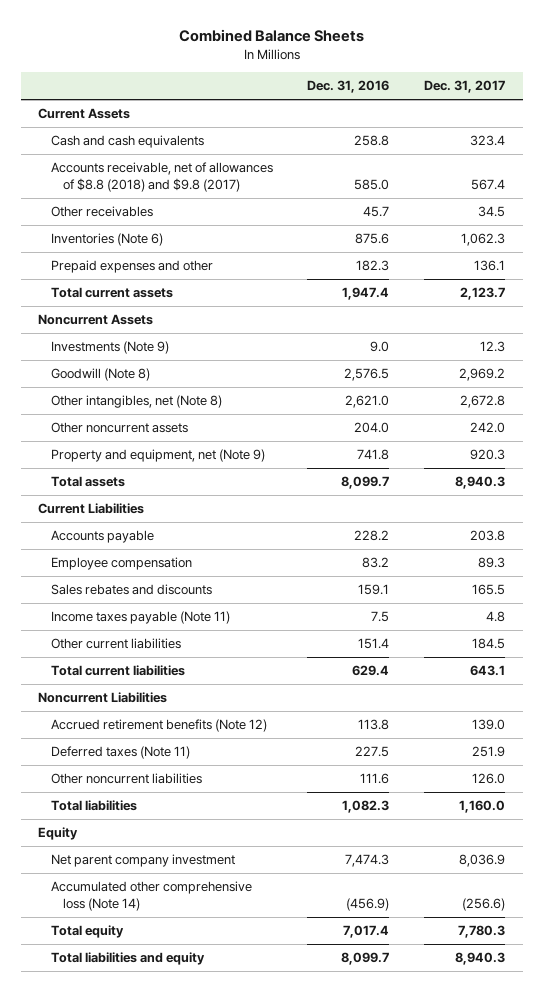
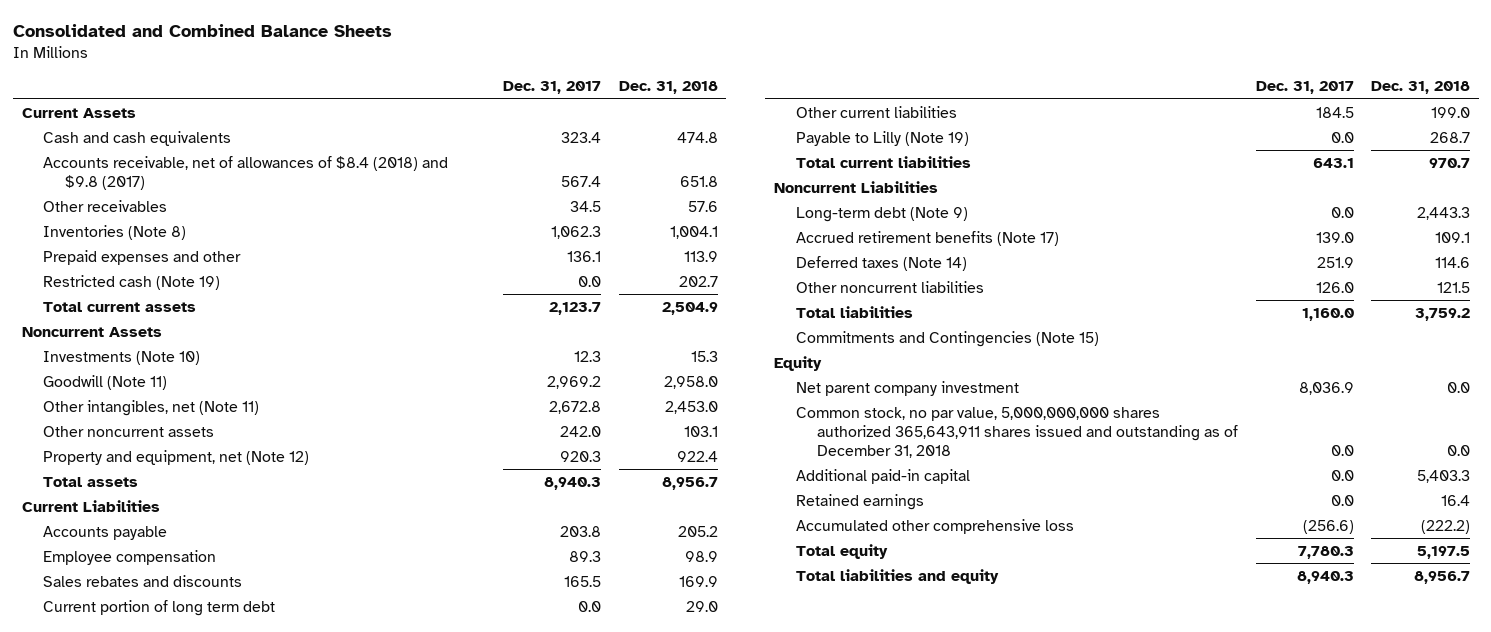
[178,29,364,43] Combined Balance Sheets -> [12,23,392,37] Consolidated and Combined Balance Sheets
[307,80,390,94] Dec. 31, 2016 -> none
none -> [618,81,718,95] Dec. 31, 2018
[50,162,273,193] Accounts receivable, net of allowances of $8.8 (2018) and $9.8 (2017) -> [43,155,449,190] Accounts receivable, net of allowances of $8.4 (2018) and $9.8 (2017)
[50,233,163,247] Inventories (Note 6) -> [43,224,187,240] Inventories (Note 8)
none -> [43,274,221,290] Restricted cash (Note 19)
[50,341,169,355] Investments (Note 9) -> [43,350,201,365] Investments (Note 10)
[50,368,150,382] Goodwill (Note 8) -> [43,374,168,390] Goodwill (Note 11)
[50,395,222,409] Other intangibles, net (Note 8) -> [43,399,260,416] Other intangibles, net (Note 11)
[50,449,265,463] Property and equipment, net (Note 9) -> [43,449,310,465] Property and equipment, net (Note 12)
[50,611,230,625] Income taxes payable (Note 11) -> none
none -> [43,599,276,616] Current portion of long term debt
none -> [795,130,969,146] Payable to Lilly (Note 19)
none -> [795,206,968,222] Long-term debt (Note 9)
[50,719,267,733] Accrued retirement benefits (Note 12) -> [795,230,1059,246] Accrued retirement benefits (Note 17)
[50,746,190,760] Deferred taxes (Note 11) -> [795,255,967,271] Deferred taxes (Note 14)
none -> [795,330,1099,347] Commitments and Contingencies (Note 15)
none -> [795,406,1239,458] Common stock, no par value, 5,000,000,000 shares authorized 365,643,911 shares issued and outstanding as of December 31, 2018
none -> [795,468,970,484] Additional paid-in capital
none -> [795,493,924,510] Retained earnings
[50,881,252,912] Accumulated other comprehensive loss (Note 14) -> [795,518,1074,534] Accumulated other comprehensive loss

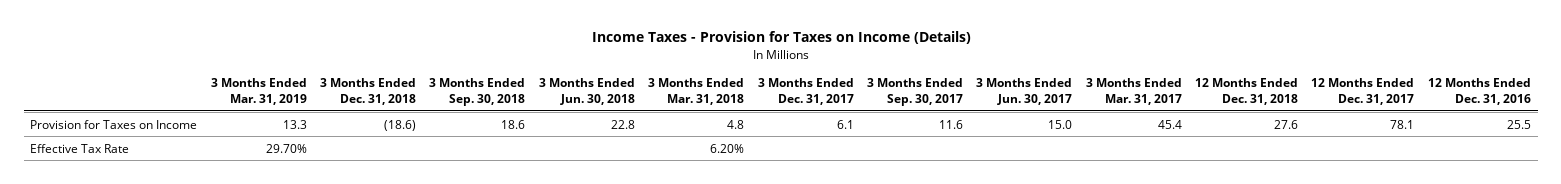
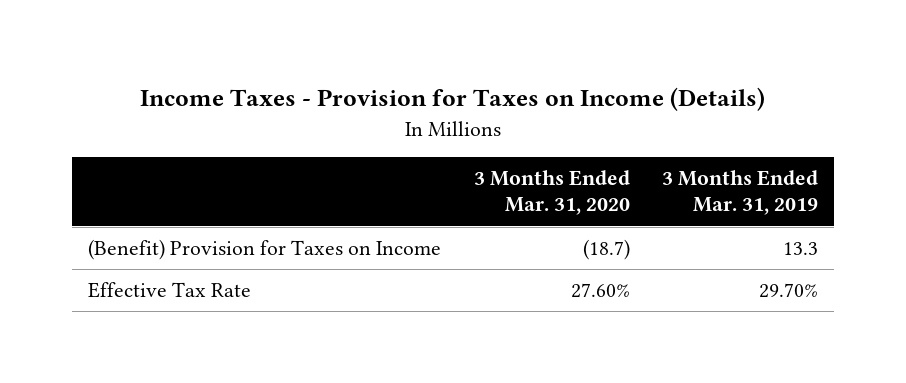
[319,78,416,106] 3 Months Ended Dec. 31, 2018 -> none
[429,78,526,107] 3 Months Ended Sep. 30, 2018 -> none
[538,78,635,106] 3 Months Ended Jun. 30, 2018 -> none
[648,78,745,106] 3 Months Ended Mar. 31, 2018 -> none
[757,78,854,106] 3 Months Ended Dec. 31, 2017 -> none
[866,78,963,107] 3 Months Ended Sep. 30, 2017 -> none
[976,78,1073,106] 3 Months Ended Jun. 30, 2017 -> none
[1085,78,1182,106] 3 Months Ended Mar. 31, 2017 -> none
[1195,78,1299,106] 12 Months Ended Dec. 31, 2018 -> none
[1311,78,1415,106] 12 Months Ended Dec. 31, 2017 -> none
[1427,78,1531,106] 12 Months Ended Dec. 31, 2016 -> none
none -> [473,170,630,216] 3 Months Ended Mar. 31, 2020
[30,119,198,129] Provision for Taxes on Income -> [88,239,442,261] (Benefit) Provision for Taxes on Income

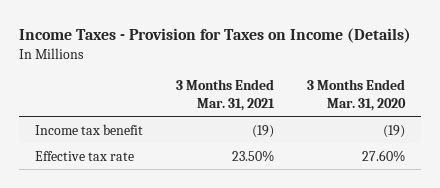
[661,170,818,216] 3 Months Ended Mar. 31, 2019 -> none
none -> [175,79,275,111] 3 Months Ended Mar. 31, 2021
[88,239,442,261] (Benefit) Provision for Taxes on Income -> [35,123,144,135] Income tax benefit
[582,239,630,261] (18.7) -> [382,124,405,138] (19)
[88,282,252,299] Effective Tax Rate -> [35,150,135,161] Effective tax rate

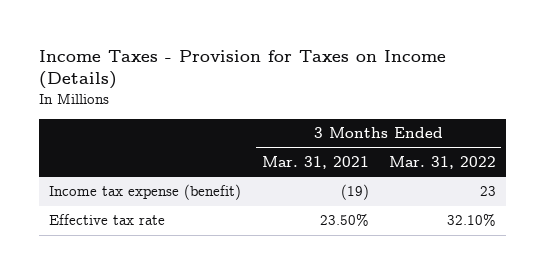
[306,79,406,111] 3 Months Ended Mar. 31, 2020 -> none
none -> [388,156,496,170] Mar. 31, 2022
[35,123,144,135] Income tax benefit -> [49,184,242,201] Income tax expense (benefit)

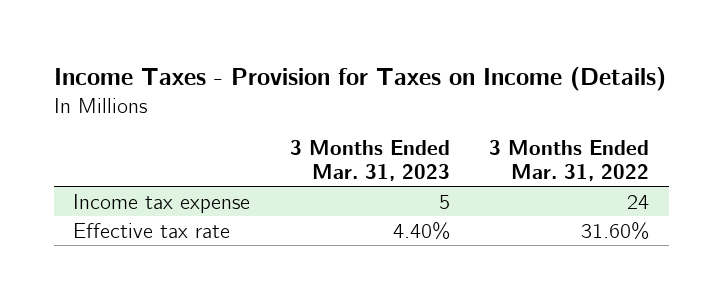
[261,156,369,170] Mar. 31, 2021 -> none
none -> [289,139,450,181] 3 Months Ended Mar. 31, 2023
[49,184,242,201] Income tax expense (benefit) -> [73,193,251,213] Income tax expense
[479,186,496,197] 23 -> [626,194,649,209] 24
[446,213,496,227] 32.10% -> [580,221,649,240] 31.60%

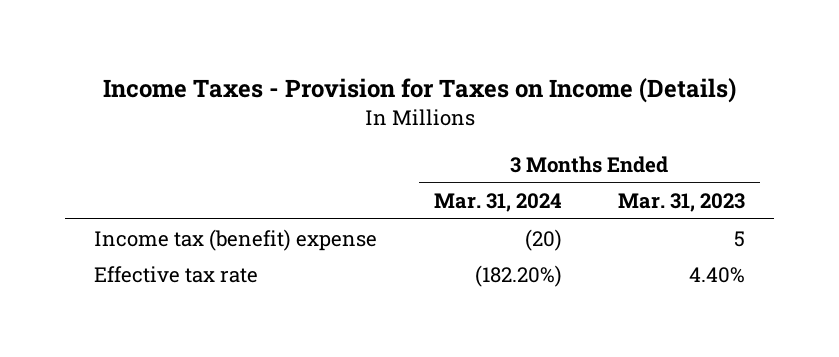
[488,139,649,181] 3 Months Ended Mar. 31, 2022 -> none
none -> [433,193,562,213] Mar. 31, 2024
[73,193,251,213] Income tax expense -> [93,228,377,251] Income tax (benefit) expense

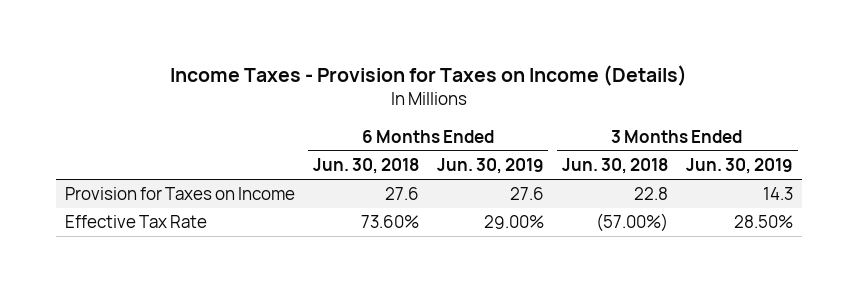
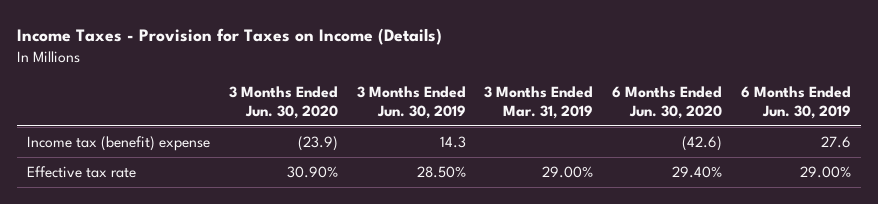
[312,158,419,175] Jun. 30, 2018 -> none
[561,158,668,175] Jun. 30, 2018 -> none
none -> [228,86,338,119] 3 Months Ended Jun. 30, 2020
none -> [484,86,594,119] 3 Months Ended Mar. 31, 2019
none -> [612,86,723,119] 6 Months Ended Jun. 30, 2020
[64,187,295,201] Provision for Taxes on Income -> [26,135,210,151] Income tax (benefit) expense
[64,215,207,229] Effective Tax Rate -> [26,165,136,178] Effective tax rate

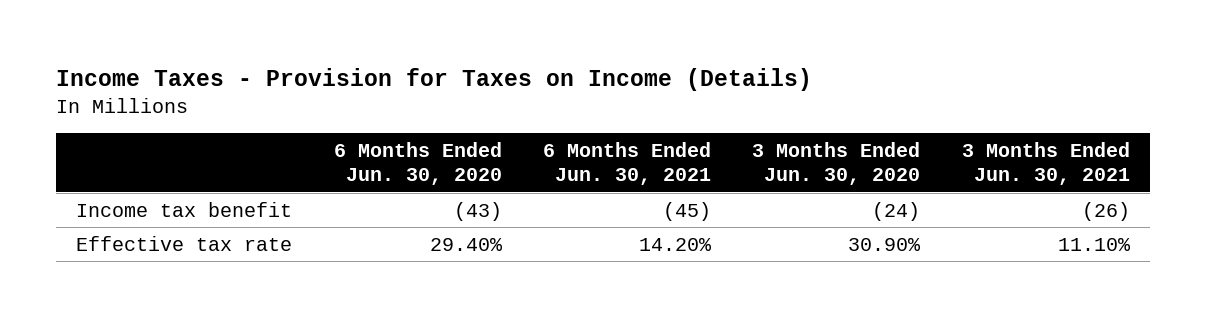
[356,86,466,119] 3 Months Ended Jun. 30, 2019 -> none
[484,86,594,119] 3 Months Ended Mar. 31, 2019 -> none
[741,86,852,119] 6 Months Ended Jun. 30, 2019 -> none
none -> [542,141,711,186] 6 Months Ended Jun. 30, 2021
none -> [961,141,1130,186] 3 Months Ended Jun. 30, 2021
[26,135,210,151] Income tax (benefit) expense -> [76,201,293,217] Income tax benefit
[297,135,338,151] (23.9) -> [872,201,921,221] (24)
[682,135,723,151] (42.6) -> [453,201,502,221] (43)

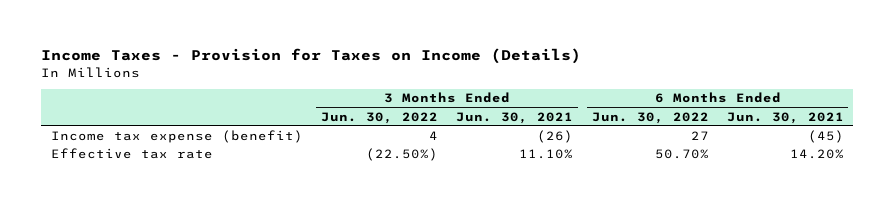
[333,141,502,186] 6 Months Ended Jun. 30, 2020 -> none
[752,141,921,186] 3 Months Ended Jun. 30, 2020 -> none
none -> [320,111,438,124] Jun. 30, 2022
none -> [591,111,709,124] Jun. 30, 2022
[76,201,293,217] Income tax benefit -> [50,130,303,144] Income tax expense (benefit)

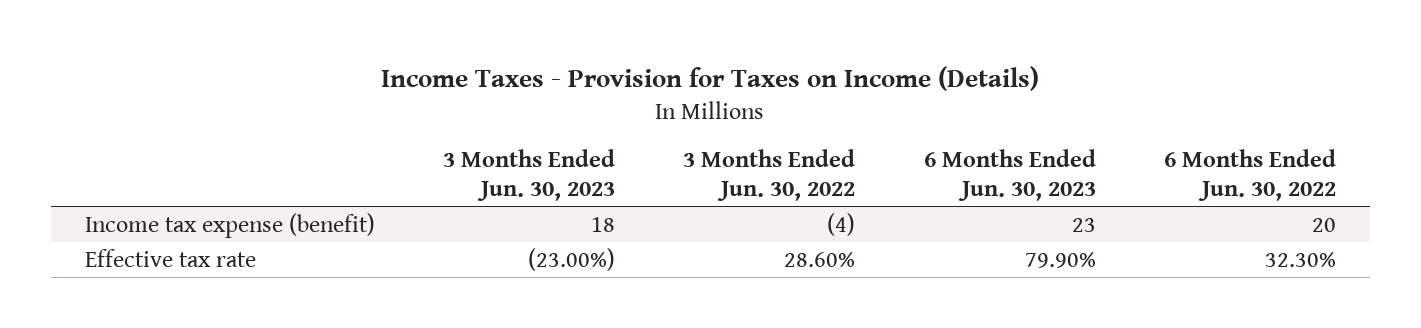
[456,111,574,124] Jun. 30, 2021 -> none
[726,111,844,124] Jun. 30, 2021 -> none
none -> [443,149,616,201] 3 Months Ended Jun. 30, 2023
none -> [923,149,1096,201] 6 Months Ended Jun. 30, 2023
[428,131,438,141] 4 -> [827,212,856,236] (4)
[690,131,709,141] 27 -> [1312,217,1337,232] 20
[365,148,438,162] (22.50%) -> [784,251,856,267] 28.60%
[654,149,709,160] 50.70% -> [1265,251,1337,267] 32.30%

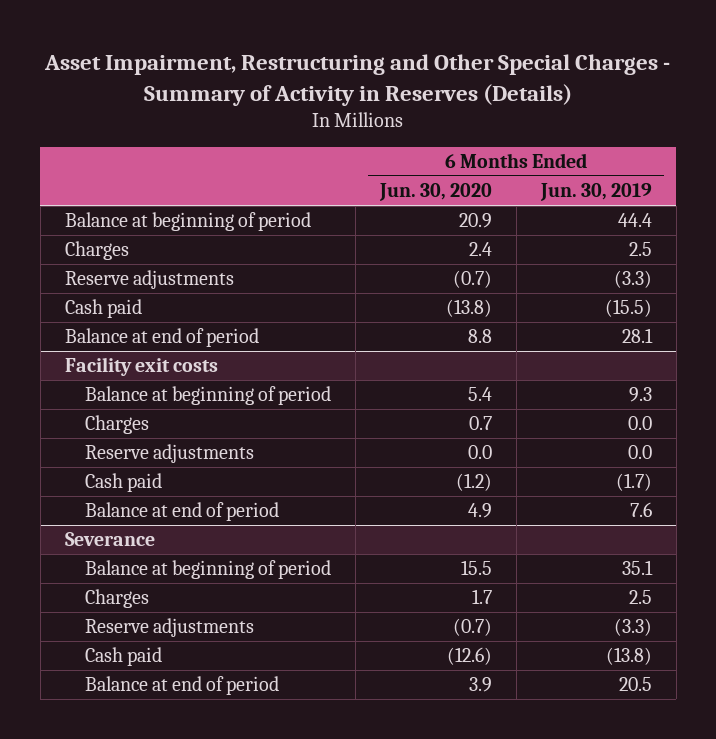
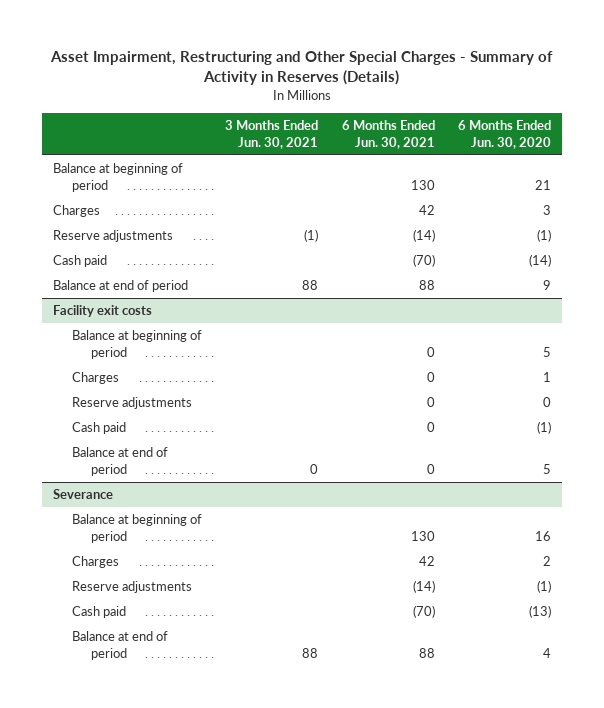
[539,183,652,202] Jun. 30, 2019 -> none
none -> [225,120,319,149] 3 Months Ended Jun. 30, 2021
none -> [341,120,435,149] 6 Months Ended Jun. 30, 2021
[458,213,492,229] 20.9 -> [534,180,551,191] 21
[468,242,492,257] 2.4 -> [542,205,551,216] 3
[452,270,492,289] (0.7) -> [536,229,551,243] (1)
[445,299,492,318] (13.8) -> [528,254,551,268] (14)
[467,329,492,344] 8.8 -> [542,280,551,291] 9
[467,387,492,402] 5.4 -> [542,347,551,358] 5
[468,416,492,431] 0.7 -> [542,372,551,383] 1
[467,445,492,460] 0.0 -> [542,397,551,408] 0
[455,473,492,492] (1.2) -> [536,421,551,435] (1)
[467,503,492,519] 4.9 -> [542,464,551,475] 5
[460,560,492,576] 15.5 -> [534,531,551,542] 16
[471,589,492,605] 1.7 -> [542,556,551,567] 2
[452,618,492,637] (0.7) -> [536,580,551,594] (1)
[446,647,492,666] (12.6) -> [528,605,551,619] (13)
[468,677,492,693] 3.9 -> [542,648,551,659] 4

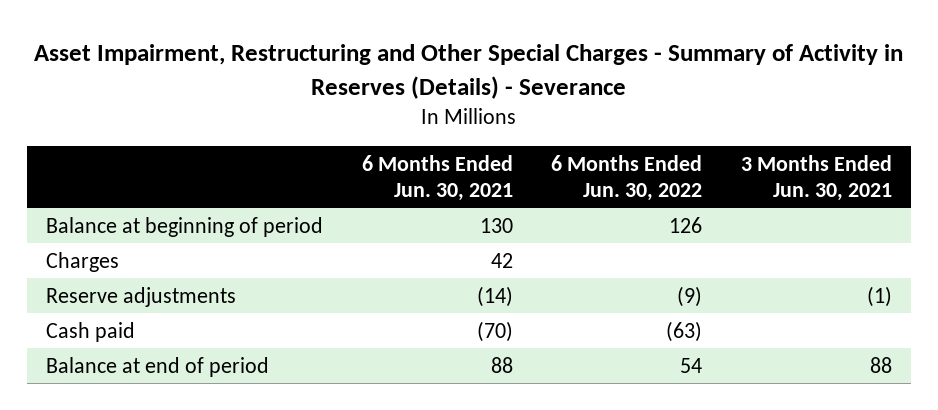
[50,50,554,86] Asset Impairment, Restructuring and Other Special Charges - Summary of Activity in Reserves (Details) -> [34,44,904,99] Asset Impairment, Restructuring and Other Special Charges - Summary of Activity in Reserves (Details) - Severance
[457,120,551,149] 6 Months Ended Jun. 30, 2020 -> none
none -> [551,154,703,201] 6 Months Ended Jun. 30, 2022
[53,305,153,318] Facility exit costs -> none
[72,330,203,360] Balance at beginning of period -> none
[72,372,120,385] Charges -> none
[72,397,193,410] Reserve adjustments -> none
[72,422,127,435] Cash paid -> none
[72,447,169,477] Balance at end of period -> none
[53,489,114,500] Severance -> none
[72,514,203,544] Balance at beginning of period -> none
[72,556,120,569] Charges -> none
[72,581,193,594] Reserve adjustments -> none
[72,606,127,619] Cash paid -> none
[72,631,169,661] Balance at end of period -> none

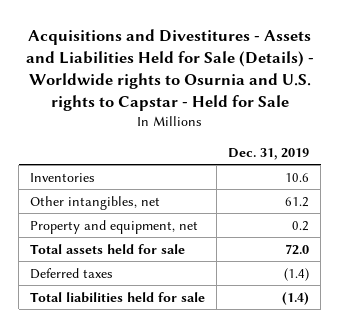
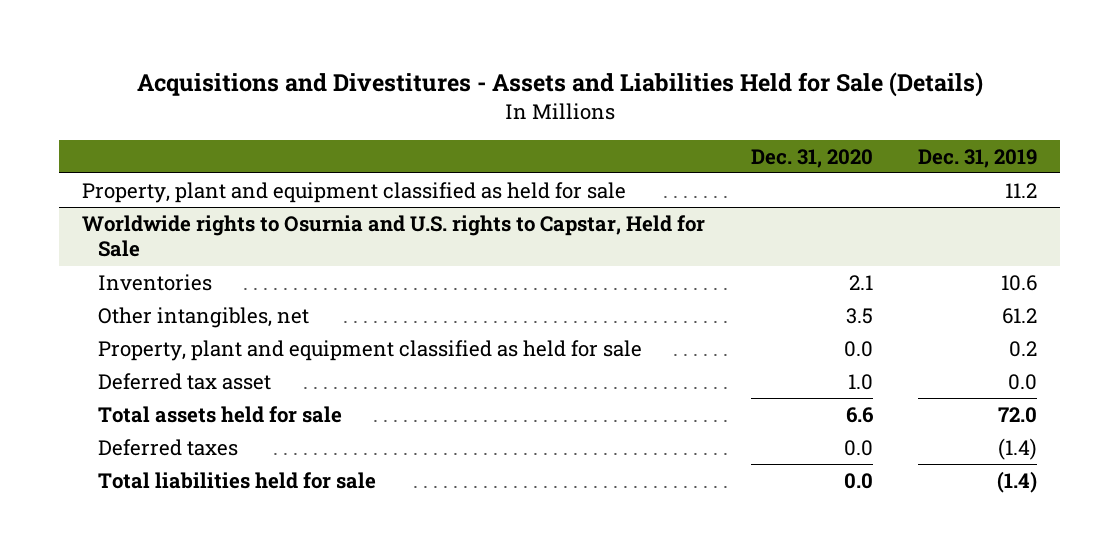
[25,28,314,111] Acquisitions and Divestitures - Assets and Liabilities Held for Sale (Details) - Worldwide rights to Osurnia and U.S. rights to Capstar - Held for Sale -> [136,72,983,98] Acquisitions and Divestitures - Assets and Liabilities Held for Sale (Details)
none -> [750,148,873,168] Dec. 31, 2020
none -> [81,181,626,203] Property, plant and equipment classified as held for sale
none -> [81,214,705,258] Worldwide rights to Osurnia and U.S. rights to Capstar, Held for Sale
[30,219,199,234] Property and equipment, net -> [98,339,643,361] Property, plant and equipment classified as held for sale
none -> [98,372,272,390] Deferred tax asset

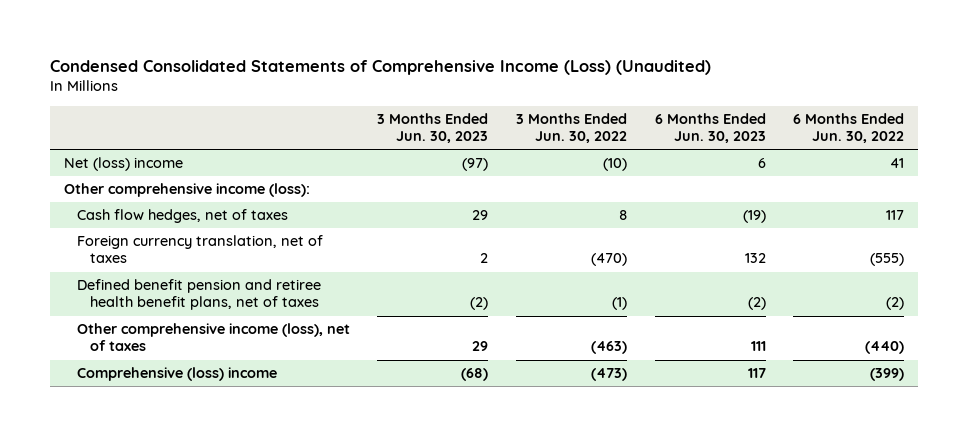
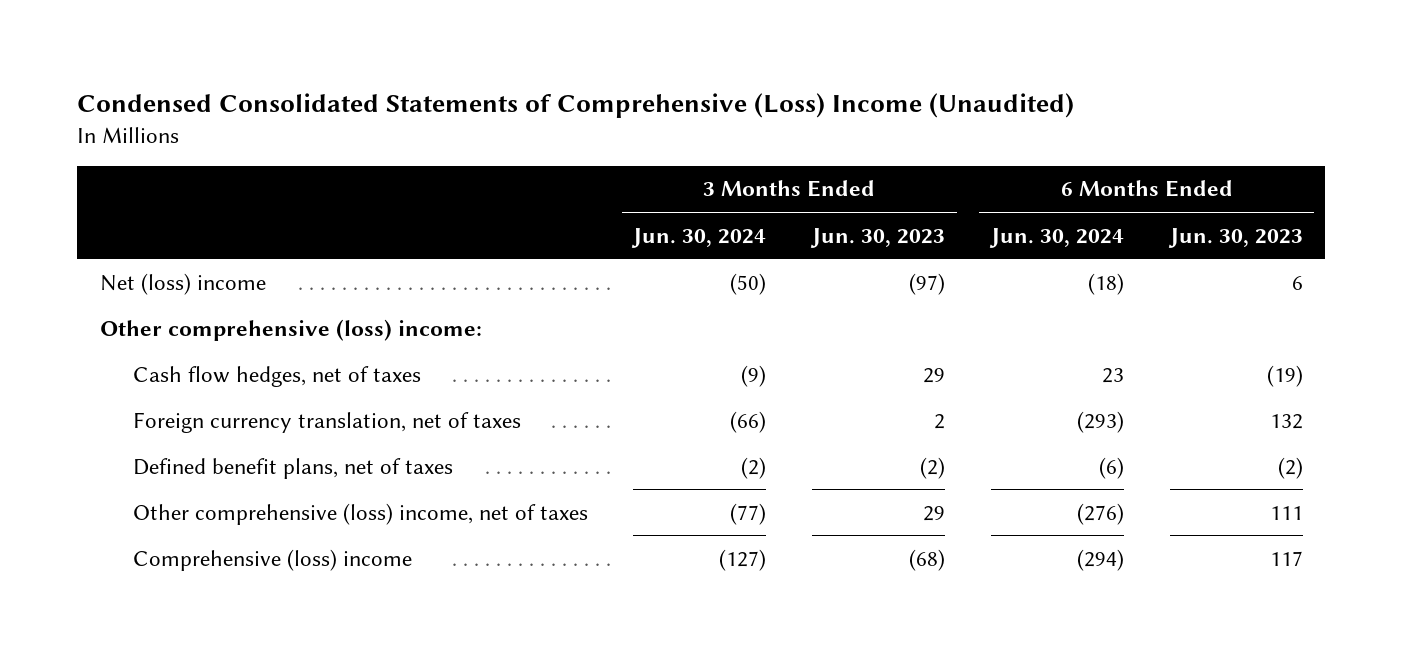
[49,60,711,76] Condensed Consolidated Statements of Comprehensive Income (Loss) (Unaudited) -> [76,93,1074,119] Condensed Consolidated Statements of Comprehensive (Loss) Income (Unaudited)
[516,112,628,144] 3 Months Ended Jun. 30, 2022 -> none
[793,112,905,144] 6 Months Ended Jun. 30, 2022 -> none
none -> [631,227,767,248] Jun. 30, 2024
none -> [988,227,1124,248] Jun. 30, 2024
[63,183,310,198] Other comprehensive income (loss): -> [99,318,482,341] Other comprehensive (loss) income:
[76,279,321,311] Defined benefit pension and retiree health benefit plans, net of taxes -> [132,457,453,479] Defined benefit plans, net of taxes
[76,323,350,352] Other comprehensive income (loss), net of taxes -> [132,502,588,525] Other comprehensive (loss) income, net of taxes

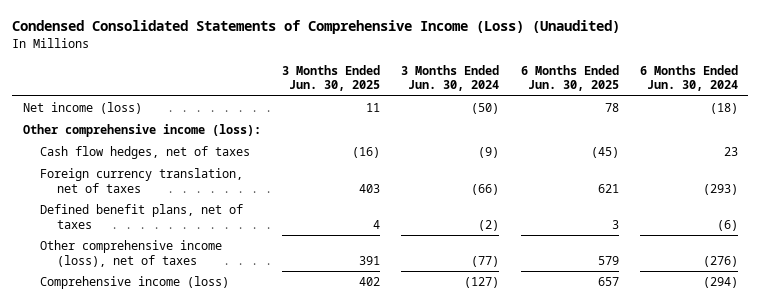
[76,93,1074,119] Condensed Consolidated Statements of Comprehensive (Loss) Income (Unaudited) -> [12,20,621,35] Condensed Consolidated Statements of Comprehensive Income (Loss) (Unaudited)
[810,227,946,248] Jun. 30, 2023 -> none
[1167,227,1303,248] Jun. 30, 2023 -> none
none -> [282,65,381,92] 3 Months Ended Jun. 30, 2025
none -> [520,65,619,92] 6 Months Ended Jun. 30, 2025
[99,272,266,295] Net (loss) income -> [23,102,143,115] Net income (loss)
[99,318,482,341] Other comprehensive (loss) income: -> [23,124,262,138] Other comprehensive income (loss):
[132,502,588,525] Other comprehensive (loss) income, net of taxes -> [39,240,222,267] Other comprehensive income (loss), net of taxes
[132,548,412,571] Comprehensive (loss) income -> [39,276,229,290] Comprehensive income (loss)

